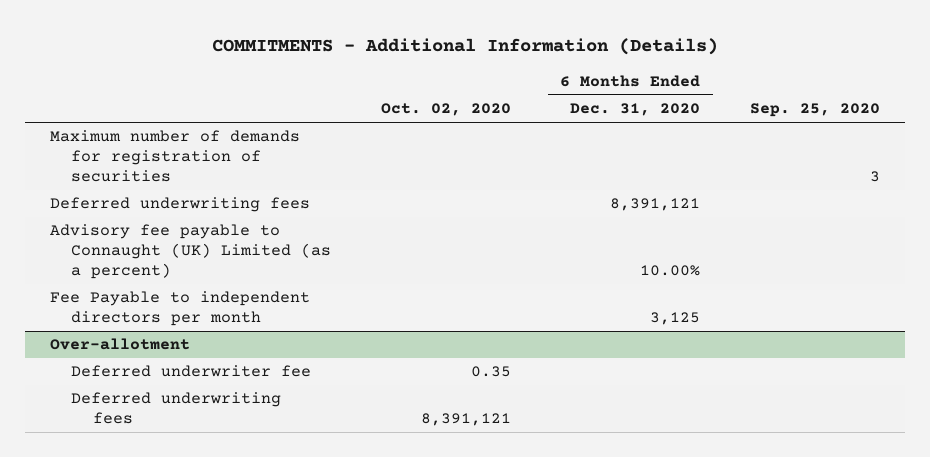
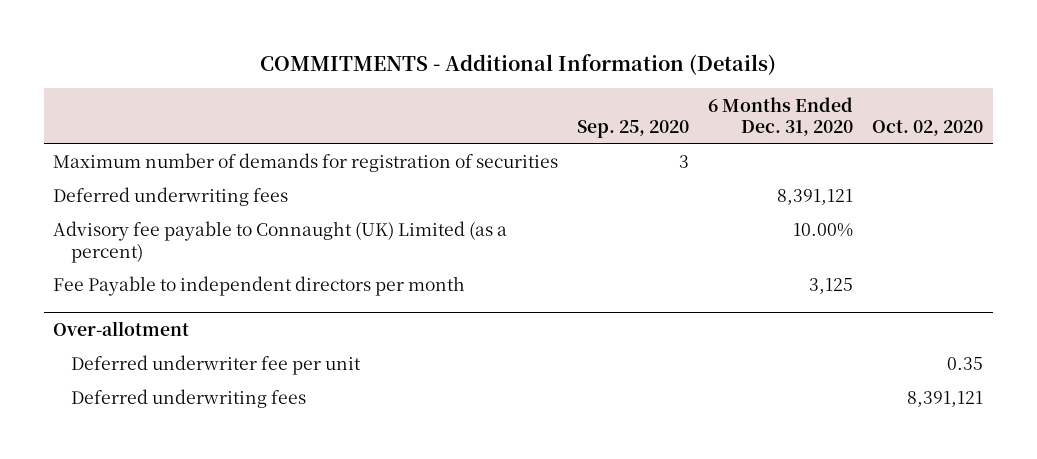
[71,365,312,378] Deferred underwriter fee -> [70,355,361,376] Deferred underwriter fee per unit

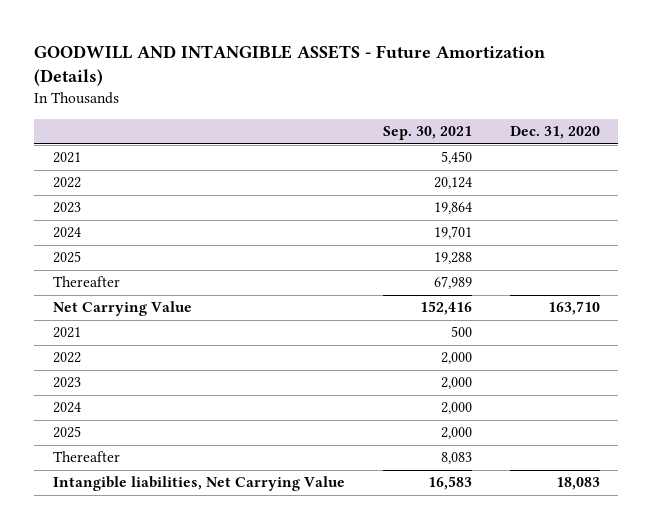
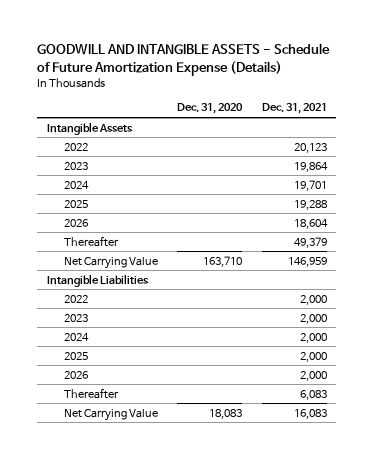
[34,45,546,87] GOODWILL AND INTANGIBLE ASSETS - Future Amortization (Details) -> [36,43,330,76] GOODWILL AND INTANGIBLE ASSETS - Schedule of Future Amortization Expense (Details)
[382,126,472,141] Sep. 30, 2021 -> none
none -> [261,103,327,115] Dec. 31, 2021
[53,152,82,164] 2021 -> none
none -> [46,121,133,135] Intangible Assets
none -> [64,218,89,227] 2026
[53,327,82,339] 2021 -> none
none -> [46,273,149,287] Intangible Liabilities
none -> [64,370,89,379] 2026
[53,476,346,492] Intangible liabilities, Net Carrying Value -> [64,408,159,421] Net Carrying Value

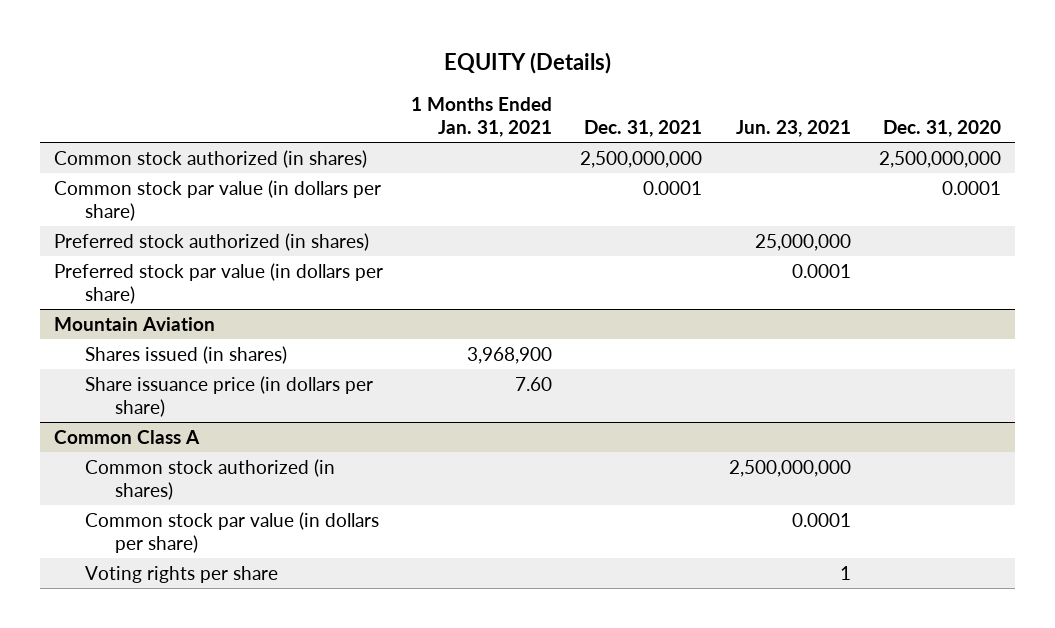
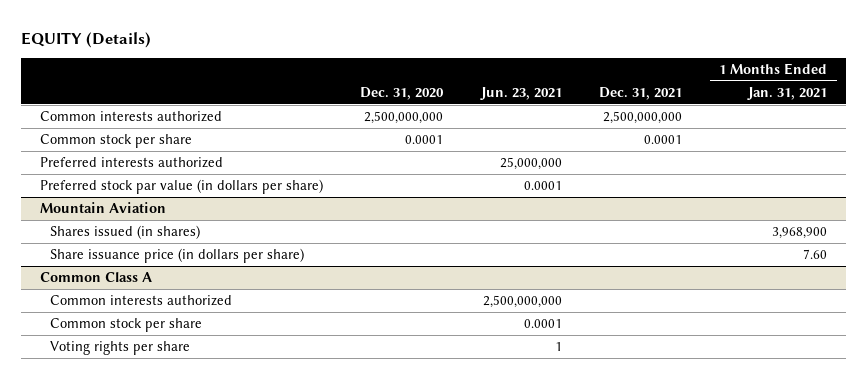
[54,149,368,168] Common stock authorized (in shares) -> [39,111,222,123] Common interests authorized
[54,179,382,222] Common stock par value (in dollars per share) -> [39,134,192,149] Common stock per share
[54,232,370,251] Preferred stock authorized (in shares) -> [39,157,223,169] Preferred interests authorized
[84,458,335,501] Common stock authorized (in shares) -> [50,295,233,307] Common interests authorized
[84,511,379,554] Common stock par value (in dollars per share) -> [50,318,203,333] Common stock per share

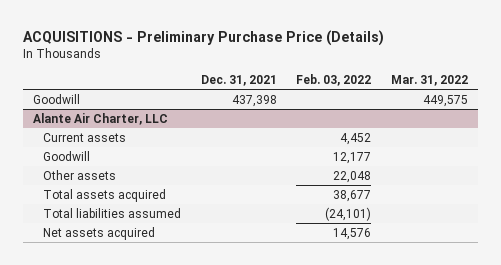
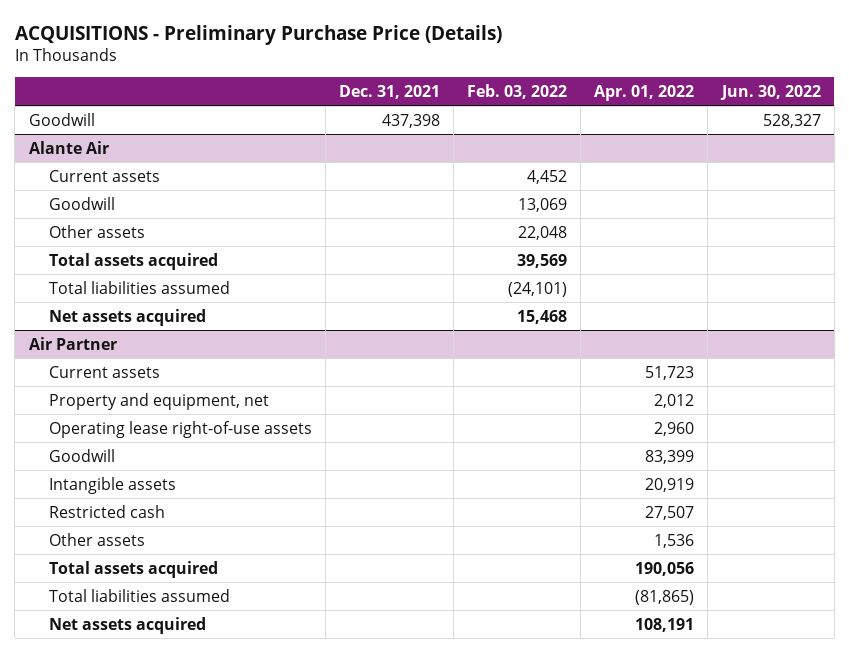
[390,74,468,86] Mar. 31, 2022 -> none
none -> [594,84,695,101] Apr. 01, 2022
none -> [719,84,821,100] Jun. 30, 2022
[33,112,169,125] Alante Air Charter, LLC -> [28,140,109,154] Alante Air
[333,151,372,164] 12,177 -> [518,197,568,212] 13,069
[333,189,372,202] 38,677 -> [517,253,568,268] 39,569
[333,227,372,240] 14,576 -> [517,309,568,324] 15,468
none -> [28,336,117,350] Air Partner
none -> [48,365,160,378] Current assets
none -> [48,392,269,410] Property and equipment, net
none -> [48,420,312,438] Operating lease right-of-use assets
none -> [48,448,115,462] Goodwill
none -> [48,476,176,494] Intangible assets
none -> [48,504,165,518] Restricted cash
none -> [48,532,145,546] Other assets
none -> [48,560,218,578] Total assets acquired
none -> [48,588,230,602] Total liabilities assumed
none -> [48,616,206,634] Net assets acquired

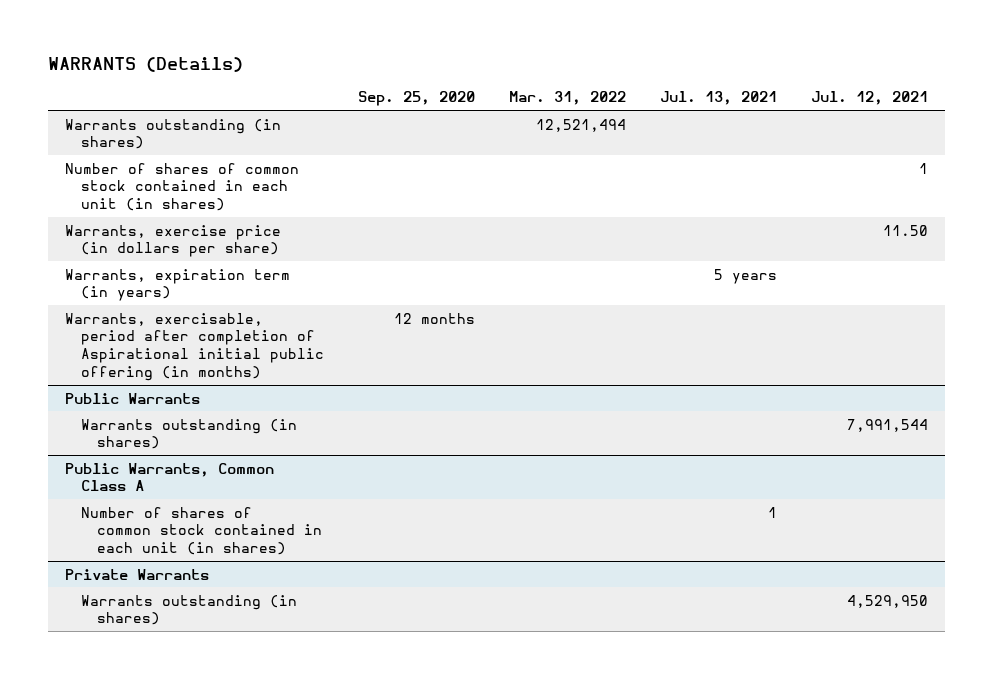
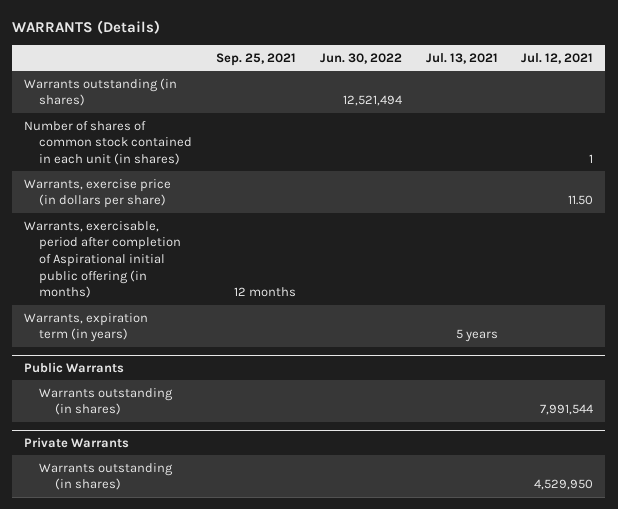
[357,91,475,107] Sep. 25, 2020 -> none
[509,91,627,106] Mar. 31, 2022 -> none
none -> [216,52,297,66] Sep. 25, 2021
none -> [319,52,402,64] Jun. 30, 2022
[64,268,290,302] Warrants, expiration term (in years) -> [24,312,149,343] Warrants, expiration term (in years)
[64,462,274,492] Public Warrants, Common Class A -> none
[80,506,323,556] Number of shares of common stock contained in each unit (in shares) -> none

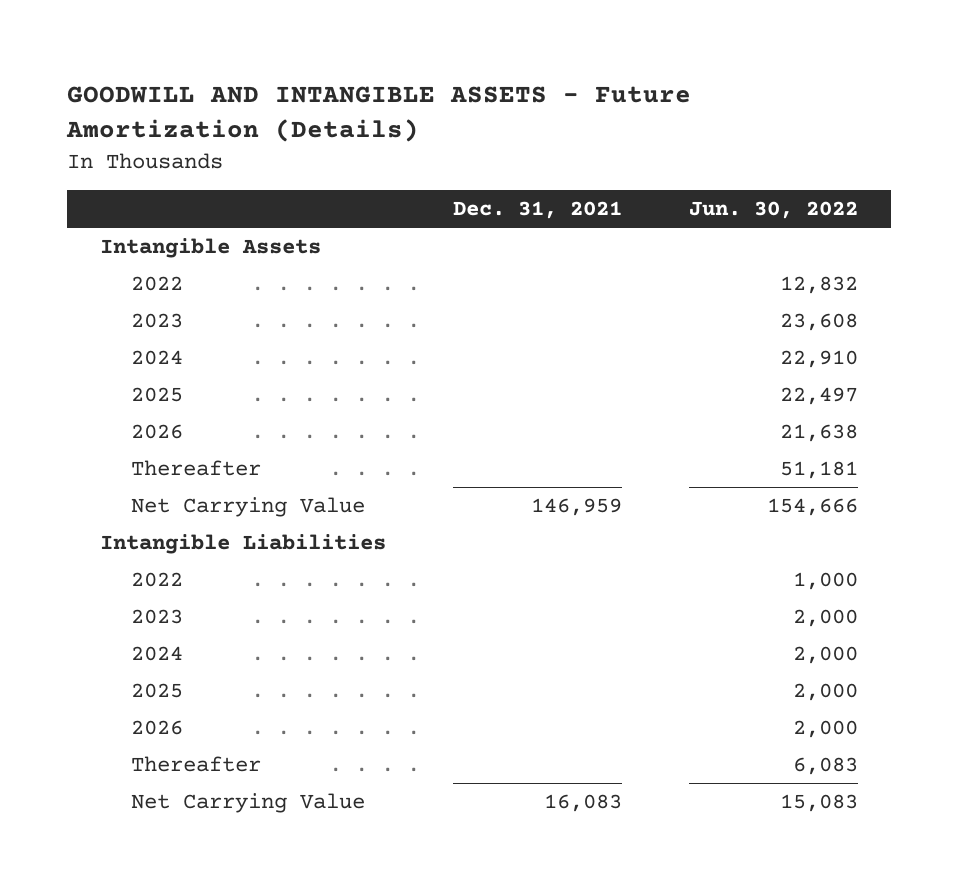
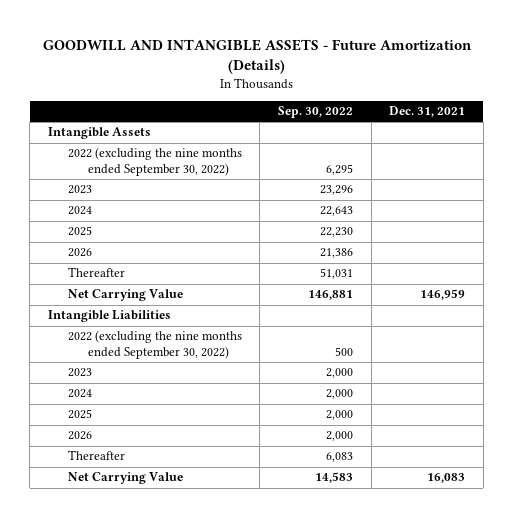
[688,201,858,220] Jun. 30, 2022 -> none
none -> [278,106,354,119] Sep. 30, 2022
[130,276,183,292] 2022 -> [67,147,242,177] 2022 (excluding the nine months ended September 30, 2022)
[130,572,183,588] 2022 -> [67,330,242,360] 2022 (excluding the nine months ended September 30, 2022)

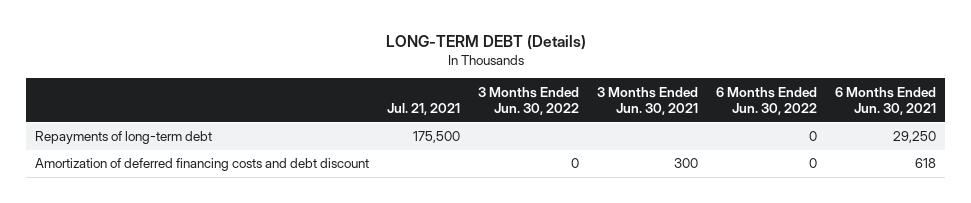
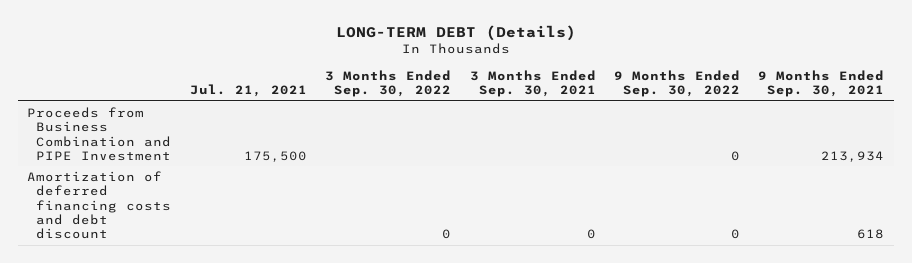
[478,86,580,116] 3 Months Ended Jun. 30, 2022 -> none
[597,86,699,116] 3 Months Ended Jun. 30, 2021 -> none
[716,86,818,116] 6 Months Ended Jun. 30, 2022 -> none
[835,86,937,116] 6 Months Ended Jun. 30, 2021 -> none
none -> [325,69,452,98] 3 Months Ended Sep. 30, 2022
none -> [469,69,596,98] 3 Months Ended Sep. 30, 2021
none -> [613,69,740,98] 9 Months Ended Sep. 30, 2022
none -> [758,69,885,98] 9 Months Ended Sep. 30, 2021
[34,131,212,145] Repayments of long-term debt -> [27,107,172,161] Proceeds from Business Combination and PIPE Investment

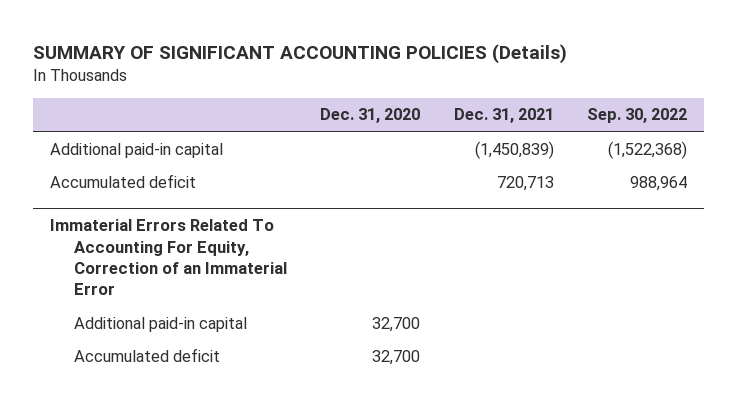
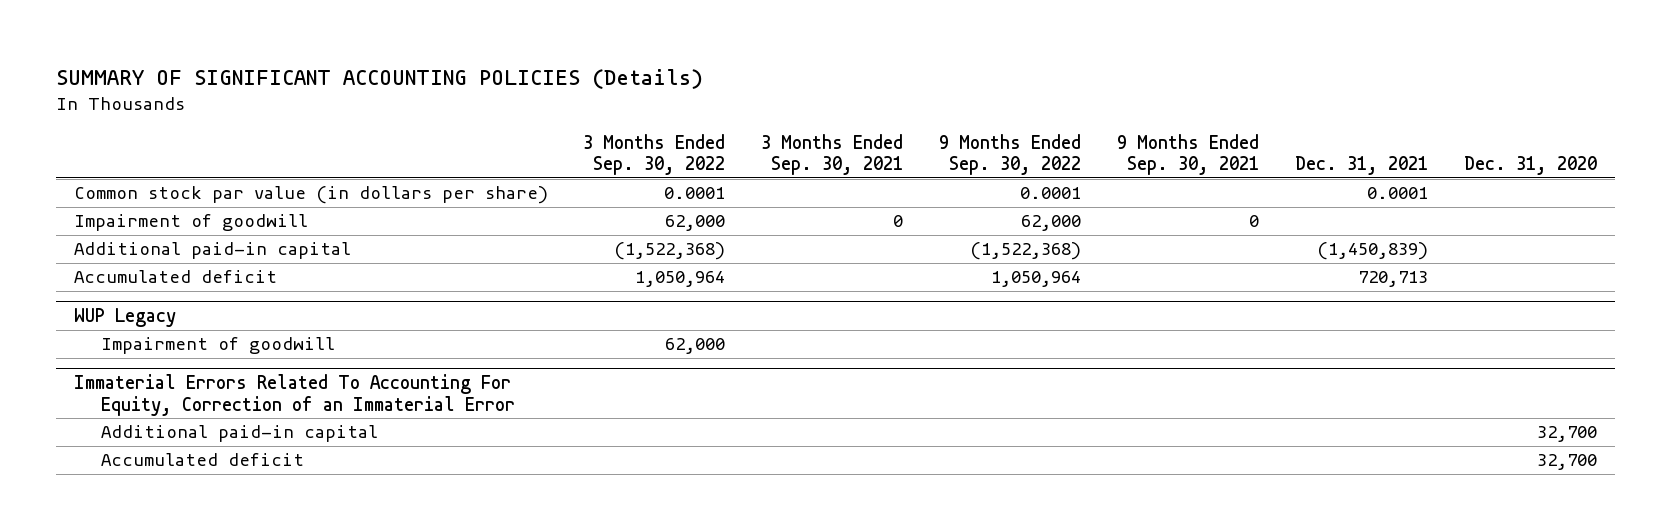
[586,108,687,124] Sep. 30, 2022 -> none
none -> [583,133,726,176] 3 Months Ended Sep. 30, 2022
none -> [761,133,904,176] 3 Months Ended Sep. 30, 2021
none -> [939,133,1082,176] 9 Months Ended Sep. 30, 2022
none -> [1117,133,1260,176] 9 Months Ended Sep. 30, 2021
none -> [73,186,548,205] Common stock par value (in dollars per share)
none -> [73,214,308,232] Impairment of goodwill
none -> [73,308,176,328] WUP Legacy
none -> [101,337,336,355] Impairment of goodwill

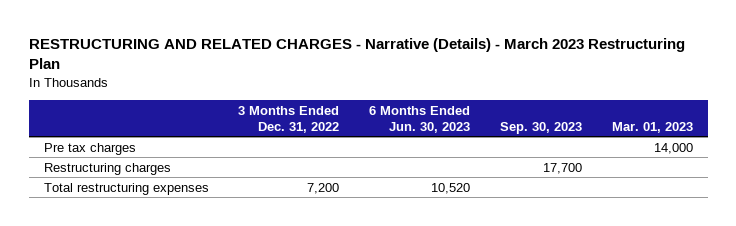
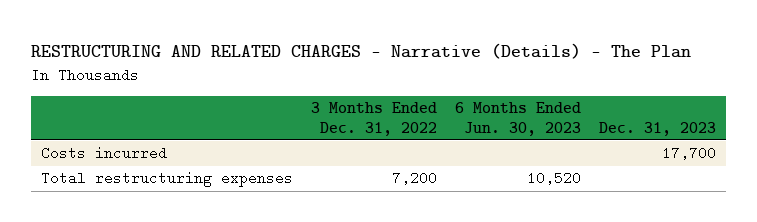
[28,38,685,70] RESTRUCTURING AND RELATED CHARGES - Narrative (Details) - March 2023 Restructuring Plan -> [31,43,692,60] RESTRUCTURING AND RELATED CHARGES - Narrative (Details) - The Plan
[499,121,582,134] Sep. 30, 2023 -> none
[611,121,693,133] Mar. 01, 2023 -> none
none -> [599,121,717,136] Dec. 31, 2023
[43,142,136,155] Pre tax charges -> none
[43,162,171,175] Restructuring charges -> [40,146,167,161] Costs incurred

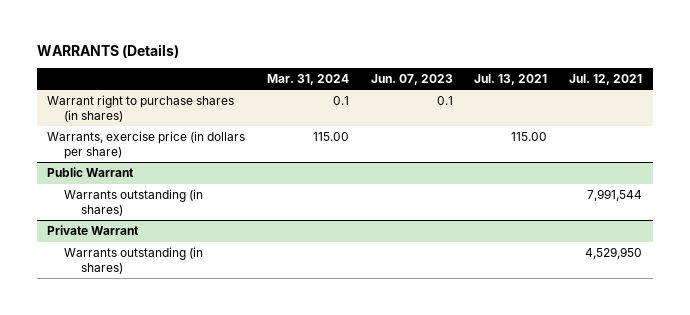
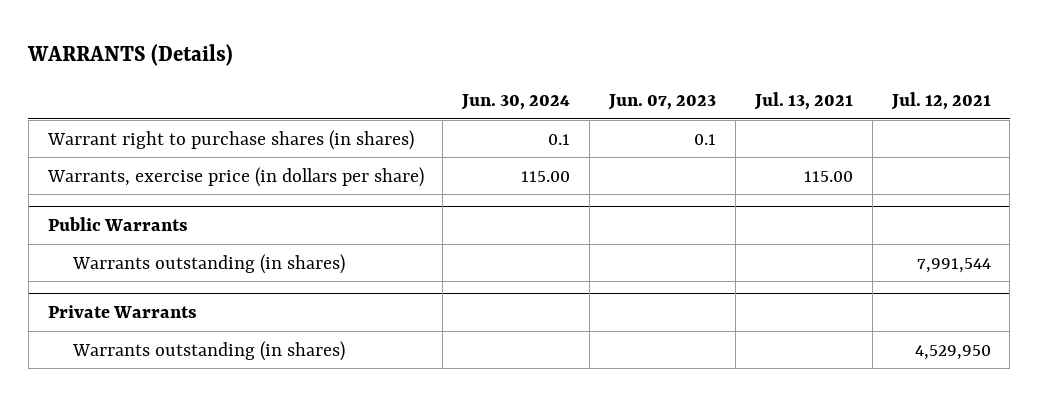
[267,74,350,86] Mar. 31, 2024 -> none
none -> [461,94,571,111] Jun. 30, 2024
[47,167,135,178] Public Warrant -> [47,217,188,232] Public Warrants
[47,225,140,236] Private Warrant -> [47,305,197,319] Private Warrants

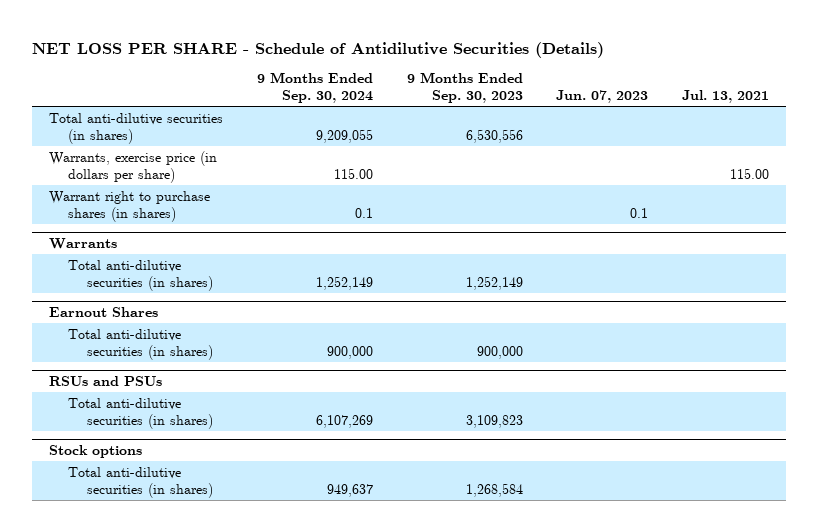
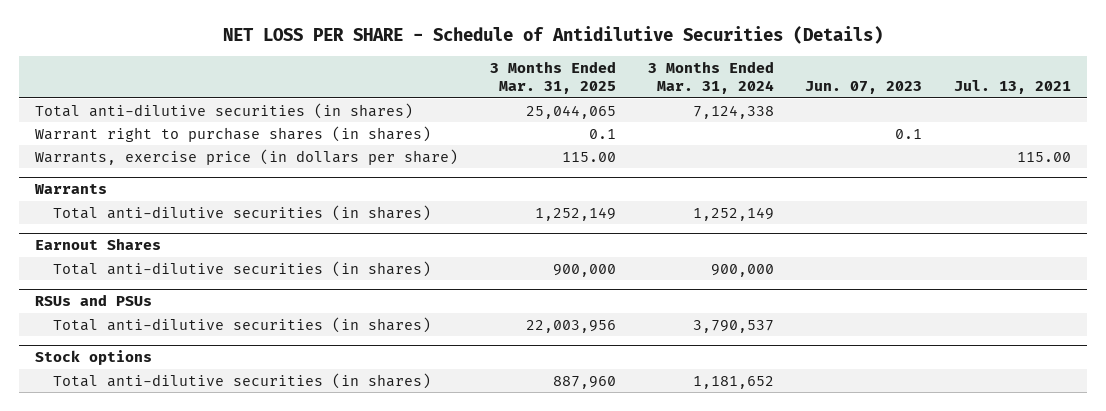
[256,71,373,104] 9 Months Ended Sep. 30, 2024 -> none
[406,71,523,104] 9 Months Ended Sep. 30, 2023 -> none
none -> [489,60,616,95] 3 Months Ended Mar. 31, 2025
none -> [647,60,774,95] 3 Months Ended Mar. 31, 2024
[48,150,217,184] Warrants, exercise price (in dollars per share) -> [34,148,458,165] Warrants, exercise price (in dollars per share)

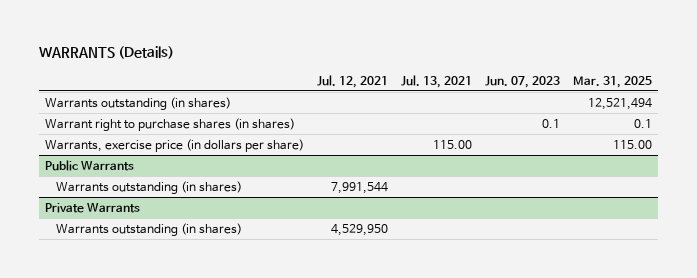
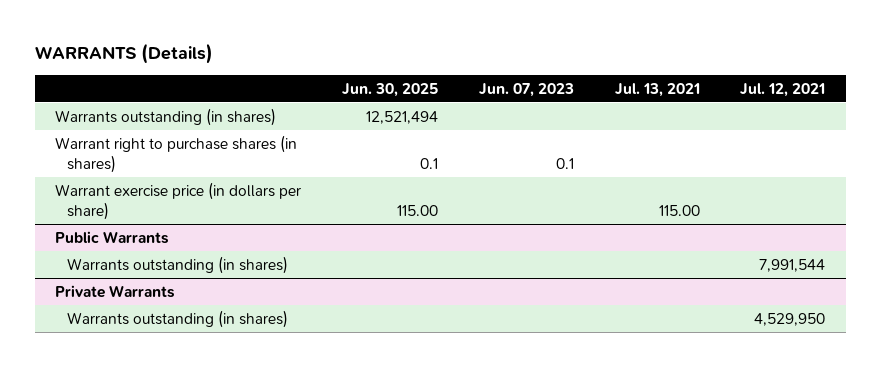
[572,75,652,88] Mar. 31, 2025 -> none
none -> [342,82,439,97] Jun. 30, 2025
[45,139,305,153] Warrants, exercise price (in dollars per share) -> [55,181,302,220] Warrant exercise price (in dollars per share)

